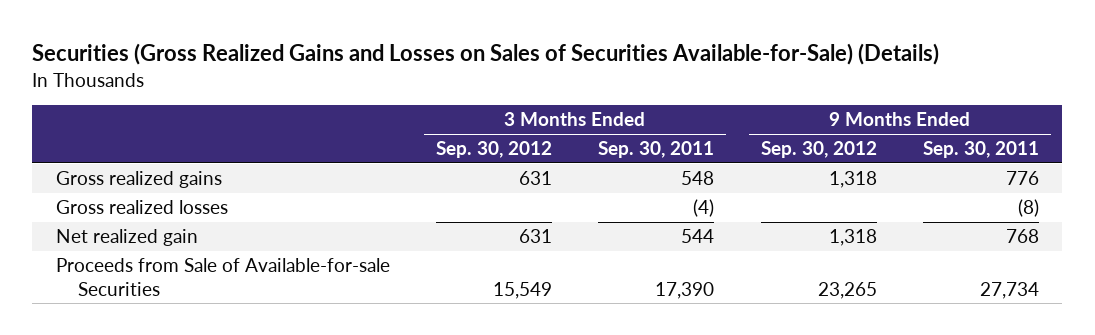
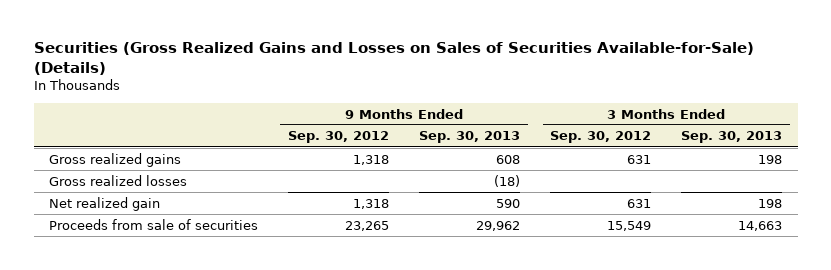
[598,141,715,159] Sep. 30, 2011 -> none
[922,141,1039,159] Sep. 30, 2011 -> none
none -> [419,131,521,144] Sep. 30, 2013
none -> [681,131,783,144] Sep. 30, 2013
[55,258,390,296] Proceeds from Sale of Available-for-sale Securities -> [48,218,258,230] Proceeds from sale of securities

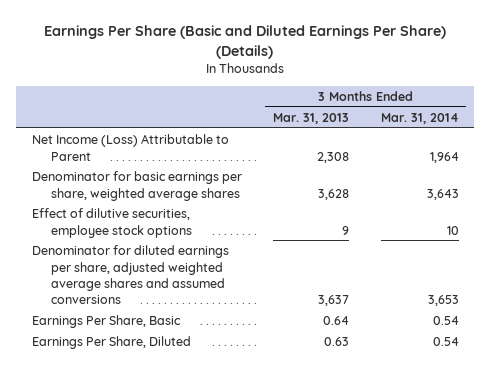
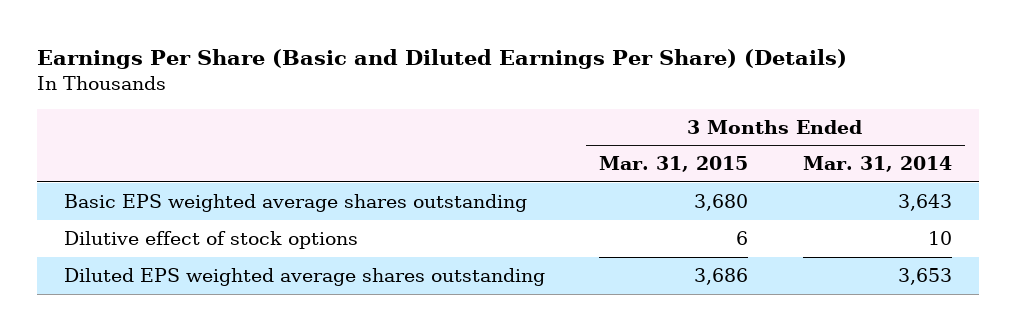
[273,112,350,124] Mar. 31, 2013 -> none
none -> [599,156,749,173] Mar. 31, 2015
[31,134,229,161] Net Income (Loss) Attributable to Parent -> none
[31,315,181,329] Earnings Per Share, Basic -> none
[31,336,191,350] Earnings Per Share, Diluted -> none
[31,171,242,201] Denominator for basic earnings per share, weighted average shares -> [63,194,527,213] Basic EPS weighted average shares outstanding
[31,208,192,238] Effect of dilutive securities, employee stock options -> [63,231,358,250] Dilutive effect of stock options
[31,245,229,305] Denominator for diluted earnings per share, adjusted weighted average shares and assumed conversions -> [63,268,545,287] Diluted EPS weighted average shares outstanding

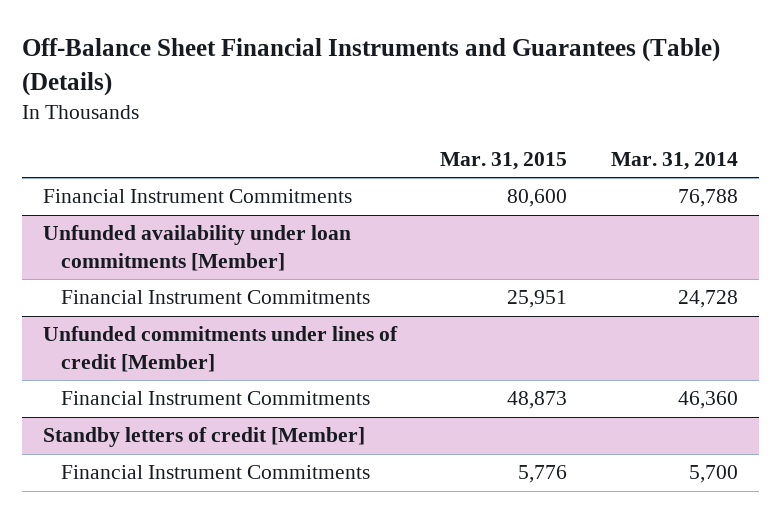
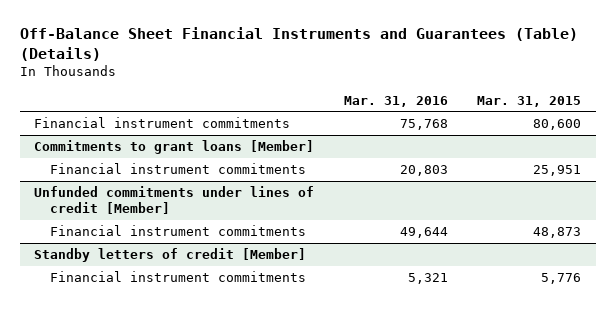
[610,152,738,171] Mar. 31, 2014 -> none
none -> [343,95,448,107] Mar. 31, 2016
[43,189,353,204] Financial Instrument Commitments -> [34,116,291,128] Financial instrument commitments
[43,225,352,271] Unfunded availability under loan commitments [Member] -> [34,139,315,154] Commitments to grant loans [Member]
[61,290,371,305] Financial Instrument Commitments -> [49,162,306,174] Financial instrument commitments
[61,391,371,406] Financial Instrument Commitments -> [49,224,306,236] Financial instrument commitments
[61,465,371,480] Financial Instrument Commitments -> [49,270,306,282] Financial instrument commitments

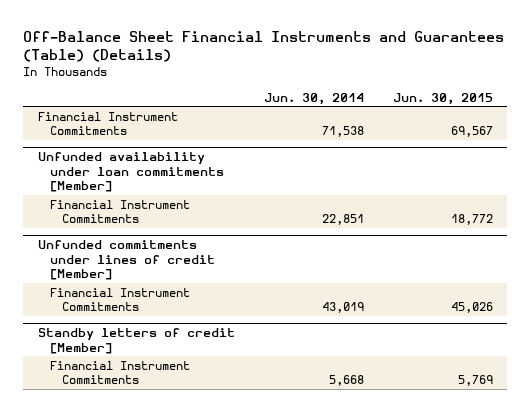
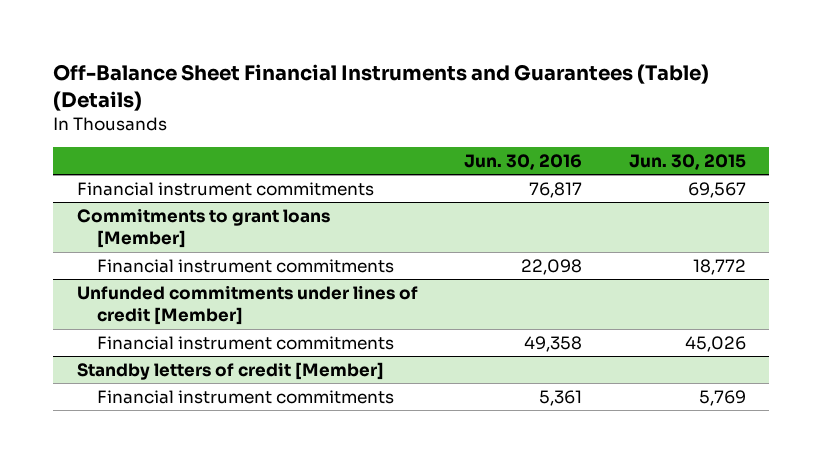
[263,92,364,105] Jun. 30, 2014 -> none
none -> [464,154,583,171] Jun. 30, 2016
[37,111,178,136] Financial Instrument Commitments -> [76,181,374,196] Financial instrument commitments
[37,151,224,193] Unfunded availability under loan commitments [Member] -> [76,207,330,249] Commitments to grant loans [Member]
[49,199,190,224] Financial Instrument Commitments -> [96,258,394,273] Financial instrument commitments
[49,287,190,312] Financial Instrument Commitments -> [96,335,394,350] Financial instrument commitments
[49,360,190,385] Financial Instrument Commitments -> [96,389,394,404] Financial instrument commitments

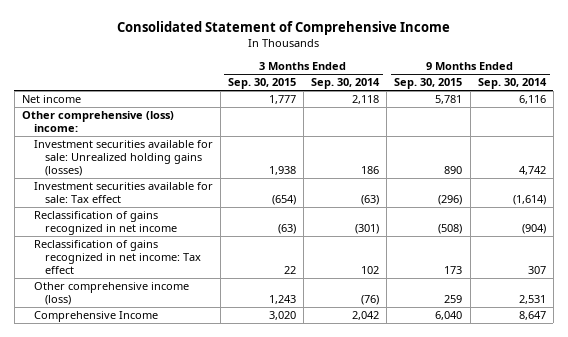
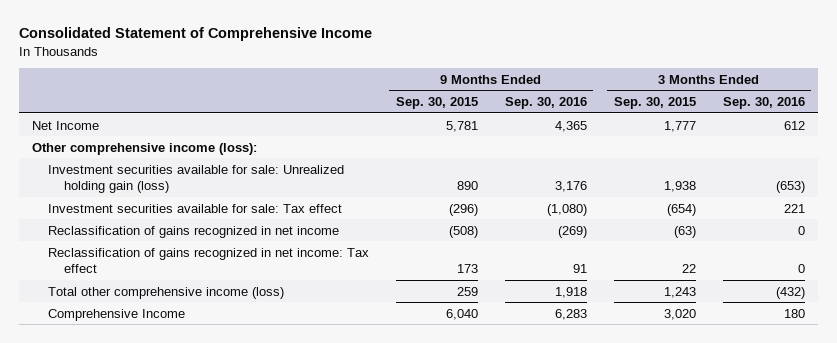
[311,78,381,90] Sep. 30, 2014 -> none
[477,78,547,90] Sep. 30, 2014 -> none
none -> [504,97,587,110] Sep. 30, 2016
none -> [722,97,805,110] Sep. 30, 2016
[22,95,82,104] Net income -> [32,120,100,130] Net Income
[22,111,175,133] Other comprehensive (loss) income: -> [32,142,258,155] Other comprehensive income (loss):
[33,140,213,177] Investment securities available for sale: Unrealized holding gains (losses) -> [47,164,344,194] Investment securities available for sale: Unrealized holding gain (loss)
[33,282,189,306] Other comprehensive income (loss) -> [47,286,284,299] Total other comprehensive income (loss)

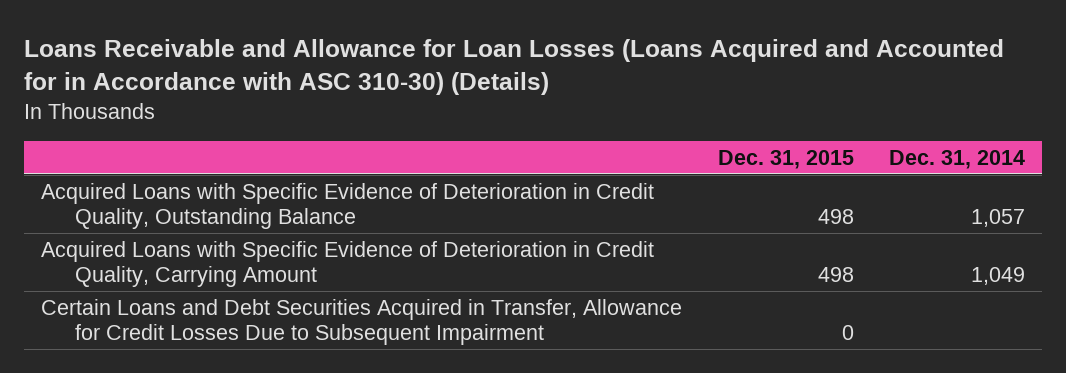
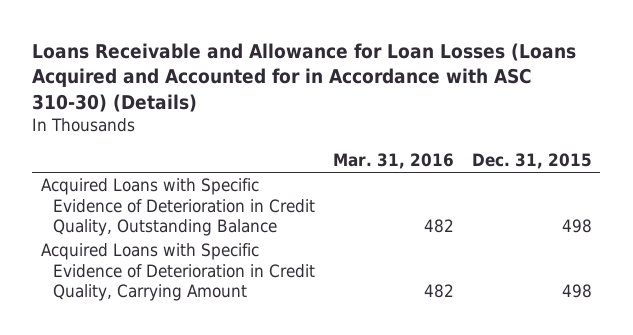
[888,149,1025,169] Dec. 31, 2014 -> none
none -> [332,153,454,170] Mar. 31, 2016
[41,298,683,346] Certain Loans and Debt Securities Acquired in Transfer, Allowance for Credit Losses Due to Subsequent Impairment -> none

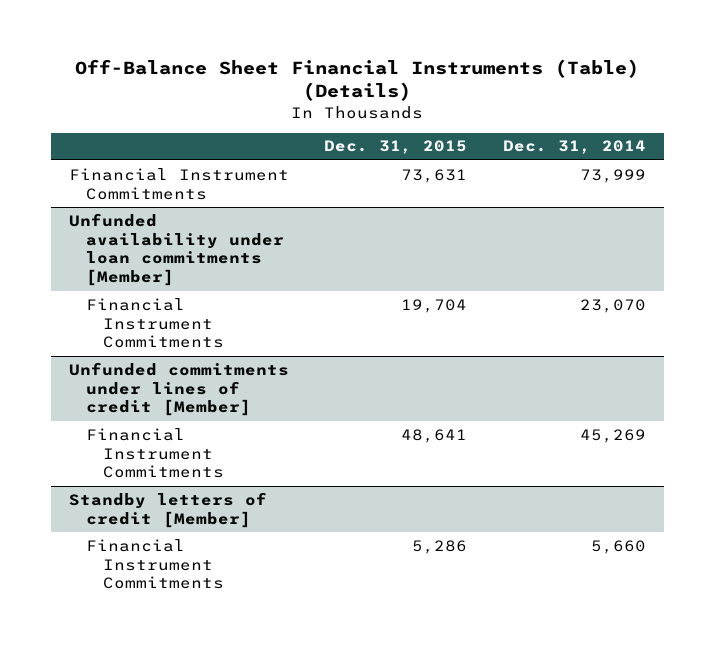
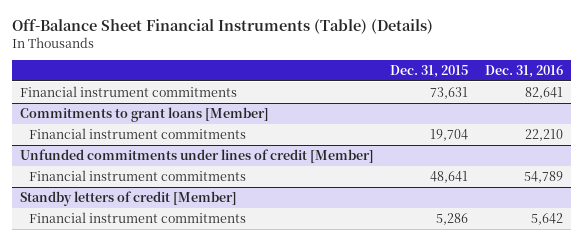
[503,140,647,155] Dec. 31, 2014 -> none
none -> [484,65,563,79] Dec. 31, 2016
[68,167,289,200] Financial Instrument Commitments -> [19,85,237,97] Financial instrument commitments
[68,212,284,287] Unfunded availability under loan commitments [Member] -> [19,106,269,122] Commitments to grant loans [Member]
[85,297,224,349] Financial Instrument Commitments -> [29,127,247,139] Financial instrument commitments
[85,427,224,479] Financial Instrument Commitments -> [29,169,247,181] Financial instrument commitments
[85,538,224,590] Financial Instrument Commitments -> [29,211,247,223] Financial instrument commitments

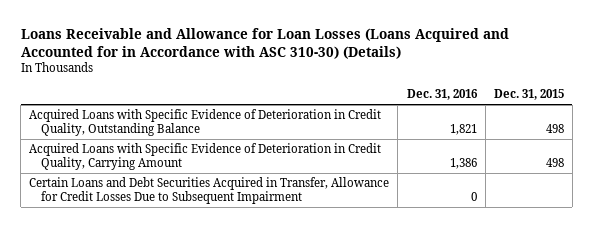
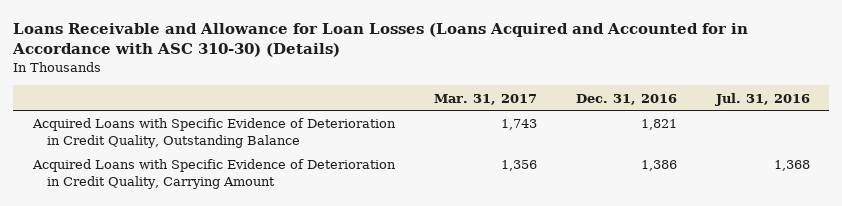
[493,89,564,101] Dec. 31, 2015 -> none
none -> [433,93,537,105] Mar. 31, 2017
none -> [714,92,810,106] Jul. 31, 2016
[29,177,390,204] Certain Loans and Debt Securities Acquired in Transfer, Allowance for Credit Losses Due to Subsequent Impairment -> none

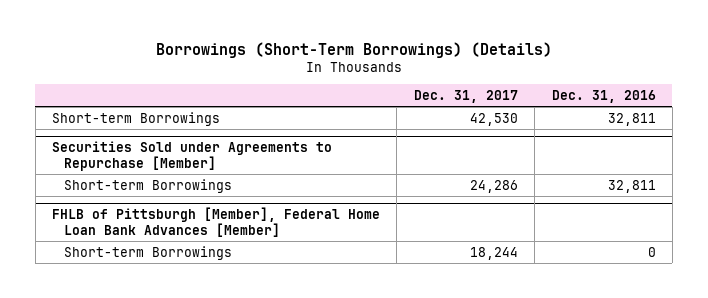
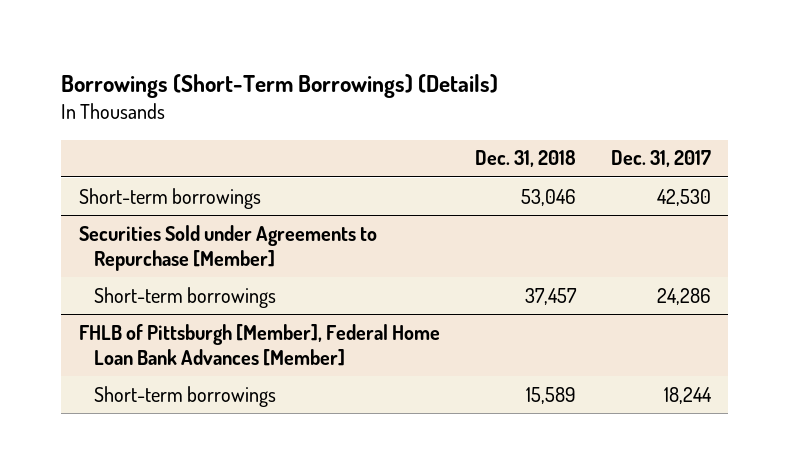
[551,89,656,103] Dec. 31, 2016 -> none
none -> [474,150,576,168] Dec. 31, 2018
[52,111,221,126] Short-term Borrowings -> [78,187,261,209] Short-term borrowings
[64,178,233,193] Short-term Borrowings -> [93,286,276,308] Short-term borrowings
[64,245,233,260] Short-term Borrowings -> [93,385,276,407] Short-term borrowings

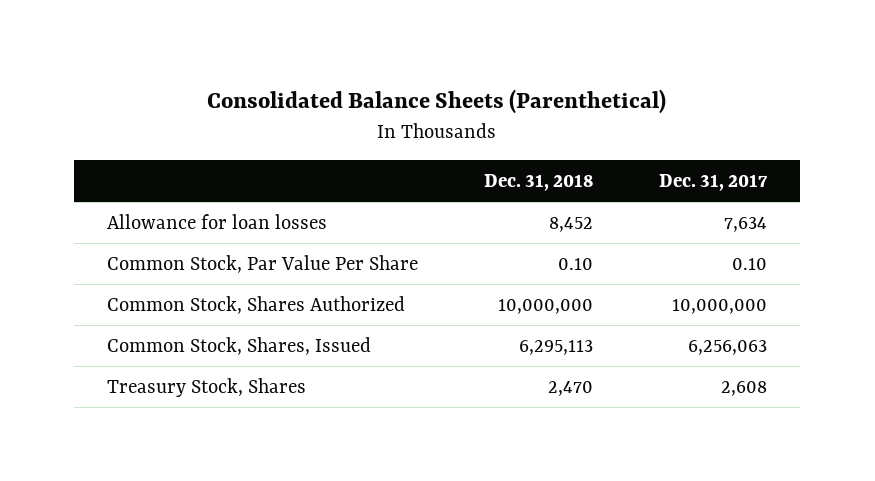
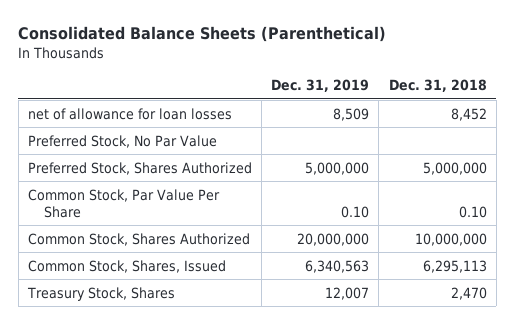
[659,174,769,192] Dec. 31, 2017 -> none
none -> [271,78,370,92] Dec. 31, 2019
[107,213,328,229] Allowance for loan losses -> [27,107,232,120] net of allowance for loan losses
none -> [27,134,217,148] Preferred Stock, No Par Value
none -> [27,161,252,175] Preferred Stock, Shares Authorized

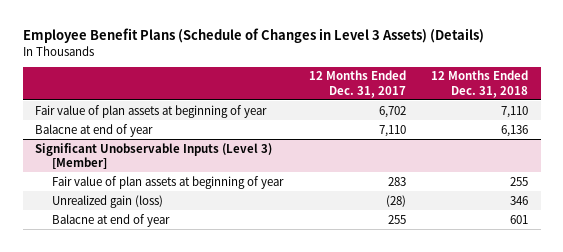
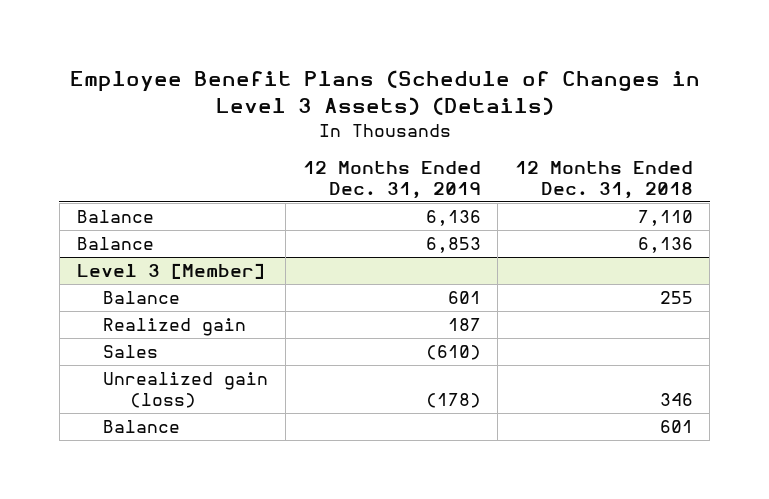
[308,70,406,98] 12 Months Ended Dec. 31, 2017 -> none
none -> [302,160,481,200] 12 Months Ended Dec. 31, 2019
[35,104,268,118] Fair value of plan assets at beginning of year -> [76,209,154,223] Balance
[35,123,154,137] Balacne at end of year -> [76,236,154,250] Balance
[35,142,273,169] Significant Unobservable Inputs (Level 3) [Member] -> [76,262,265,279] Level 3 [Member]
[52,175,285,189] Fair value of plan assets at beginning of year -> [103,290,181,304] Balance
none -> [103,317,247,336] Realized gain
none -> [103,344,159,358] Sales
[52,213,171,227] Balacne at end of year -> [103,419,181,433] Balance

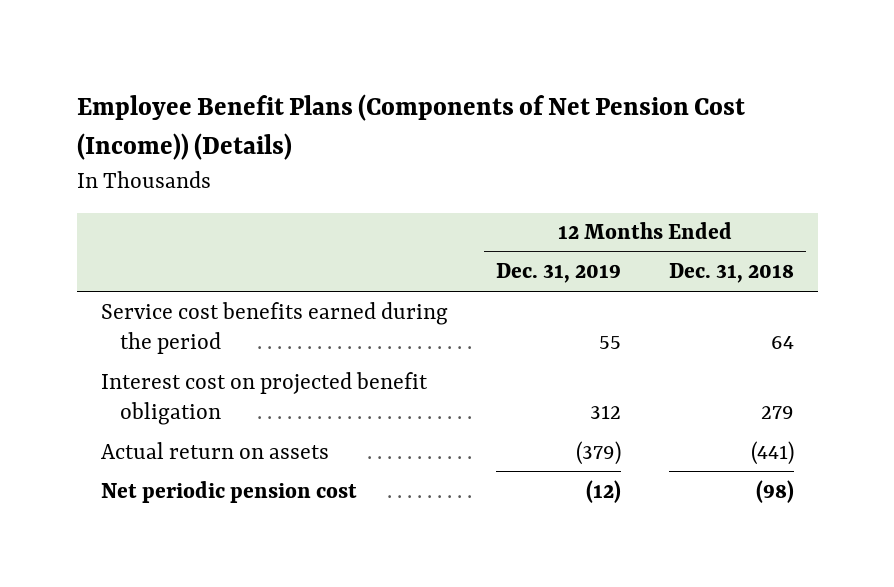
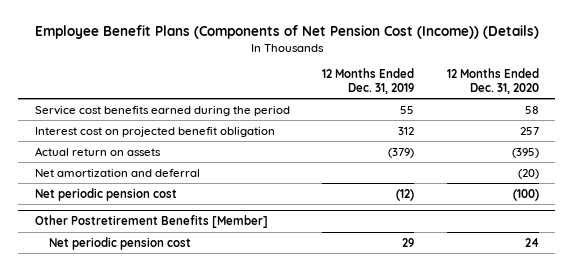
[668,263,794,284] Dec. 31, 2018 -> none
none -> [446,68,539,94] 12 Months Ended Dec. 31, 2020
none -> [34,168,200,177] Net amortization and deferral
none -> [34,215,268,229] Other Postretirement Benefits [Member]
none -> [49,236,192,250] Net periodic pension cost

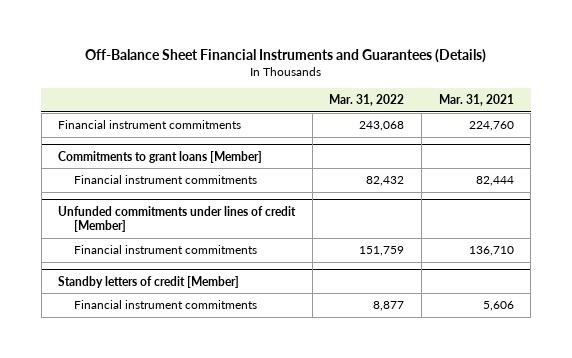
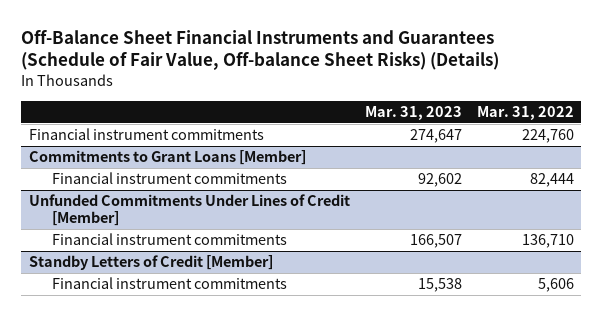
[84,48,486,63] Off-Balance Sheet Financial Instruments and Guarantees (Details) -> [21,29,500,71] Off-Balance Sheet Financial Instruments and Guarantees (Schedule of Fair Value, Off-balance Sheet Risks) (Details)
[438,94,514,107] Mar. 31, 2021 -> none
none -> [364,106,462,121] Mar. 31, 2023
[359,121,405,132] 243,068 -> [521,129,574,144] 224,760
[58,150,263,163] Commitments to grant loans [Member] -> [28,150,306,166] Commitments to Grant Loans [Member]
[366,176,405,187] 82,432 -> [529,173,574,188] 82,444
[58,205,297,233] Unfunded commitments under lines of credit [Member] -> [28,194,350,227] Unfunded Commitments Under Lines of Credit [Member]
[359,246,405,257] 151,759 -> [521,234,574,249] 136,710
[58,275,240,288] Standby letters of credit [Member] -> [28,255,273,271] Standby Letters of Credit [Member]
[373,301,405,312] 8,877 -> [537,278,574,293] 5,606

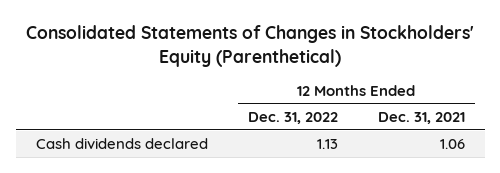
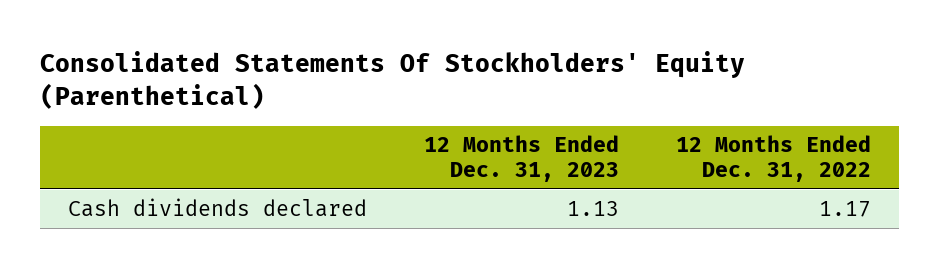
[26,25,475,67] Consolidated Statements of Changes in Stockholders' Equity (Parenthetical) -> [40,51,746,109] Consolidated Statements Of Stockholders' Equity (Parenthetical)
[377,112,465,125] Dec. 31, 2021 -> none
none -> [424,134,620,182] 12 Months Ended Dec. 31, 2023
[316,139,338,150] 1.13 -> [818,201,871,218] 1.17

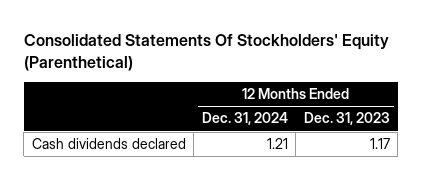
[675,134,871,182] 12 Months Ended Dec. 31, 2022 -> none
none -> [201,112,288,126] Dec. 31, 2024
[567,201,620,217] 1.13 -> [369,138,390,150] 1.17

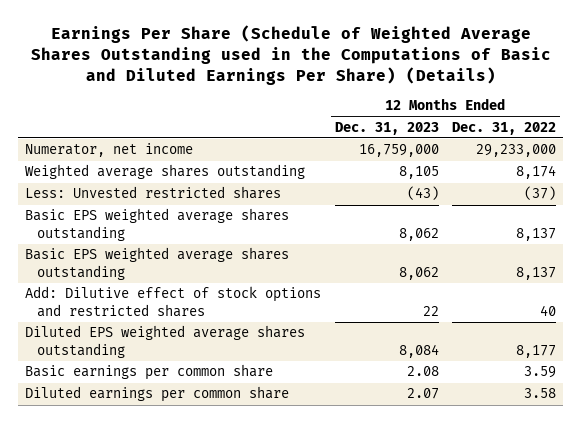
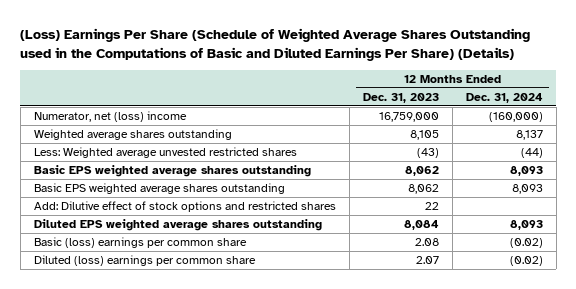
[30,25,551,86] Earnings Per Share (Schedule of Weighted Average Shares Outstanding used in the Computations of Basic and Diluted Earnings Per Share) (Details) -> [20,28,531,62] (Loss) Earnings Per Share (Schedule of Weighted Average Shares Outstanding used in the Computations of Basic and Diluted Earnings Per Share) (Details)
[452,121,557,135] Dec. 31, 2022 -> none
none -> [465,92,543,103] Dec. 31, 2024
[25,143,194,158] Numerator, net income -> [33,110,187,122] Numerator, net (loss) income
[25,186,282,200] Less: Unvested restricted shares -> [33,146,297,158] Less: Weighted average unvested restricted shares
[25,364,274,381] Basic earnings per common share -> [33,236,247,248] Basic (loss) earnings per common share
[25,386,290,403] Diluted earnings per common share -> [33,254,256,266] Diluted (loss) earnings per common share

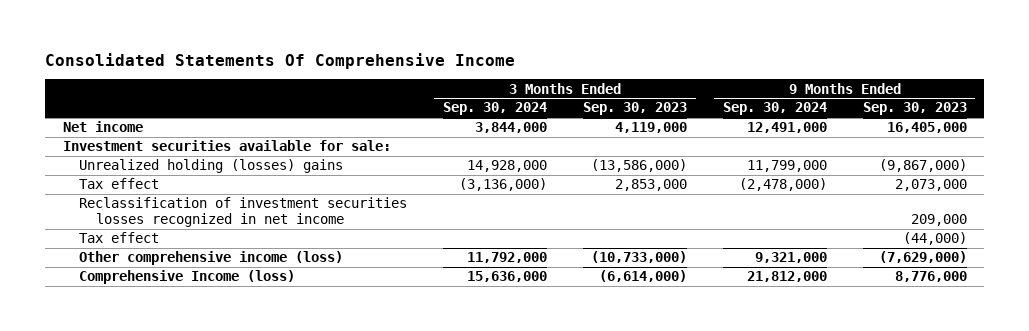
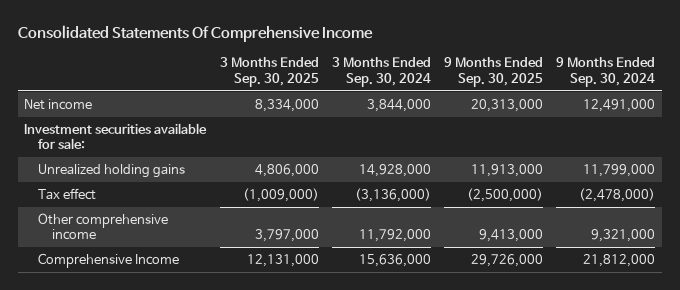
[582,102,687,116] Sep. 30, 2023 -> none
[862,102,967,116] Sep. 30, 2023 -> none
none -> [219,57,319,87] 3 Months Ended Sep. 30, 2025
none -> [443,57,543,87] 9 Months Ended Sep. 30, 2025
[79,159,344,174] Unrealized holding (losses) gains -> [38,164,186,179] Unrealized holding gains
[79,197,408,228] Reclassification of investment securities losses recognized in net income -> none
[79,232,160,244] Tax effect -> none
[79,251,344,266] Other comprehensive income (loss) -> [38,213,169,241] Other comprehensive income
[79,270,296,285] Comprehensive Income (loss) -> [38,253,180,269] Comprehensive Income

